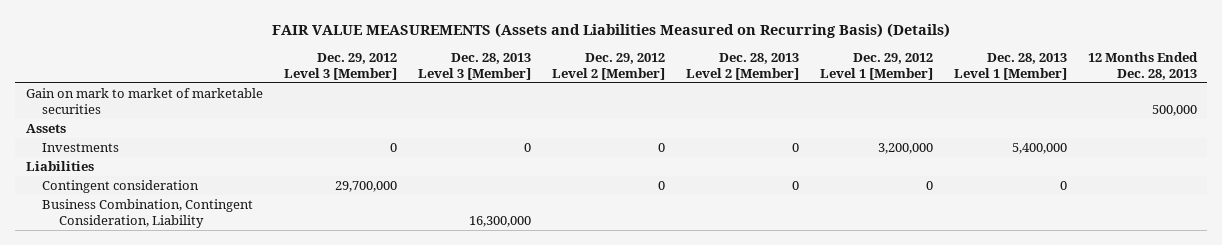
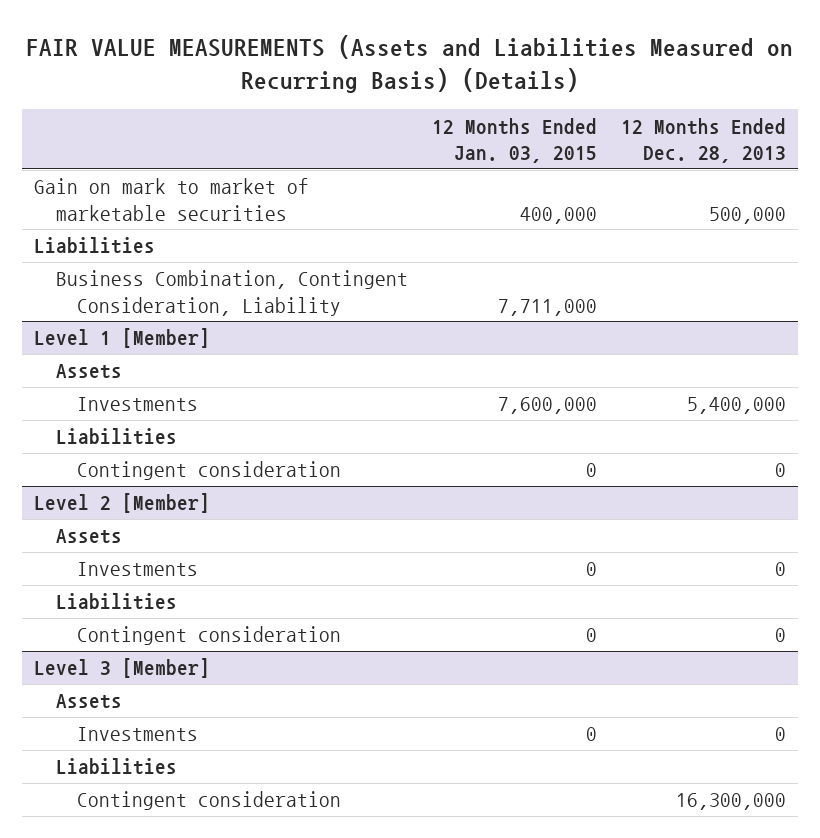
[283,52,397,80] Dec. 29, 2012 Level 3 [Member] -> none
[417,52,531,80] Dec. 28, 2013 Level 3 [Member] -> none
[551,52,665,80] Dec. 29, 2012 Level 2 [Member] -> none
[685,52,799,80] Dec. 28, 2013 Level 2 [Member] -> none
[819,52,933,80] Dec. 29, 2012 Level 1 [Member] -> none
[953,52,1067,80] Dec. 28, 2013 Level 1 [Member] -> none
none -> [431,117,597,163] 12 Months Ended Jan. 03, 2015
[25,124,66,134] Assets -> none
[42,143,120,153] Investments -> none
[42,180,200,194] Contingent consideration -> none
none -> [34,328,211,349] Level 1 [Member]
none -> [55,364,122,380] Assets
none -> [76,397,198,412] Investments
none -> [55,428,177,446] Liabilities
none -> [76,461,341,481] Contingent consideration
none -> [34,493,211,514] Level 2 [Member]
none -> [55,529,122,545] Assets
none -> [76,562,198,577] Investments
none -> [55,593,177,611] Liabilities
none -> [76,626,341,646] Contingent consideration
none -> [34,658,211,679] Level 3 [Member]
none -> [55,694,122,710] Assets
none -> [76,727,198,742] Investments
none -> [55,758,177,776] Liabilities
none -> [76,791,341,811] Contingent consideration

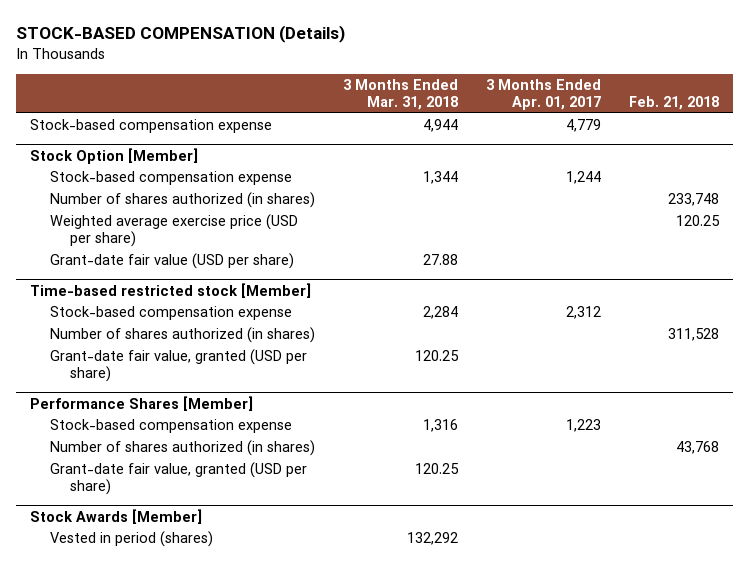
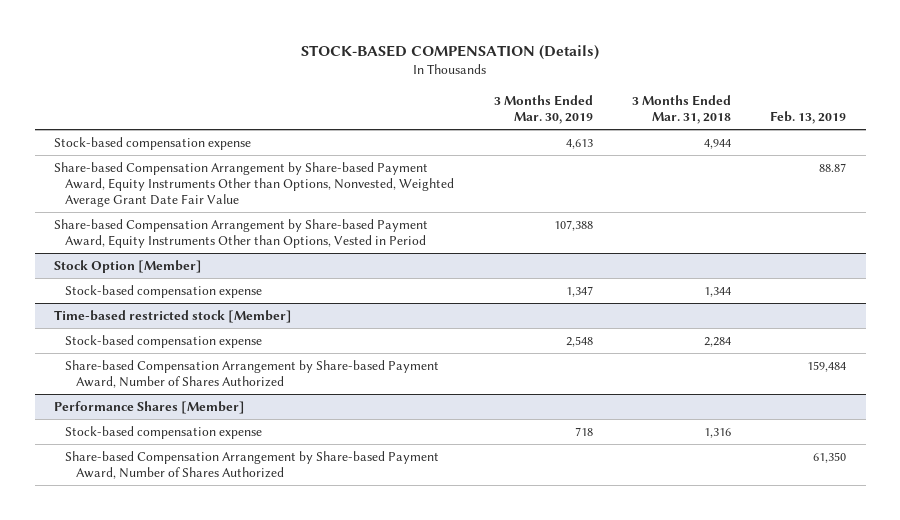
[486,78,602,110] 3 Months Ended Apr. 01, 2017 -> none
[628,95,719,110] Feb. 21, 2018 -> none
none -> [493,94,593,124] 3 Months Ended Mar. 30, 2019
none -> [769,110,846,124] Feb. 13, 2019
none -> [54,162,455,208] Share-based Compensation Arrangement by Share-based Payment Award, Equity Instruments Other than Options, Nonvested, Weighted Average Grant Date Fair Value
none -> [54,219,429,249] Share-based Compensation Arrangement by Share-based Payment Award, Equity Instruments Other than Options, Vested in Period
[50,192,316,209] Number of shares authorized (in shares) -> none
[50,214,299,248] Weighted average exercise price (USD per share) -> none
[50,253,295,270] Grant-date fair value (USD per share) -> none
[50,349,308,383] Grant-date fair value, granted (USD per share) -> none
[50,327,316,344] Number of shares authorized (in shares) -> [65,360,440,389] Share-based Compensation Arrangement by Share-based Payment Award, Number of Shares Authorized
[50,462,308,496] Grant-date fair value, granted (USD per share) -> none
[30,508,203,524] Stock Awards [Member] -> none
[50,531,214,548] Vested in period (shares) -> none
[50,440,316,457] Number of shares authorized (in shares) -> [65,451,440,480] Share-based Compensation Arrangement by Share-based Payment Award, Number of Shares Authorized

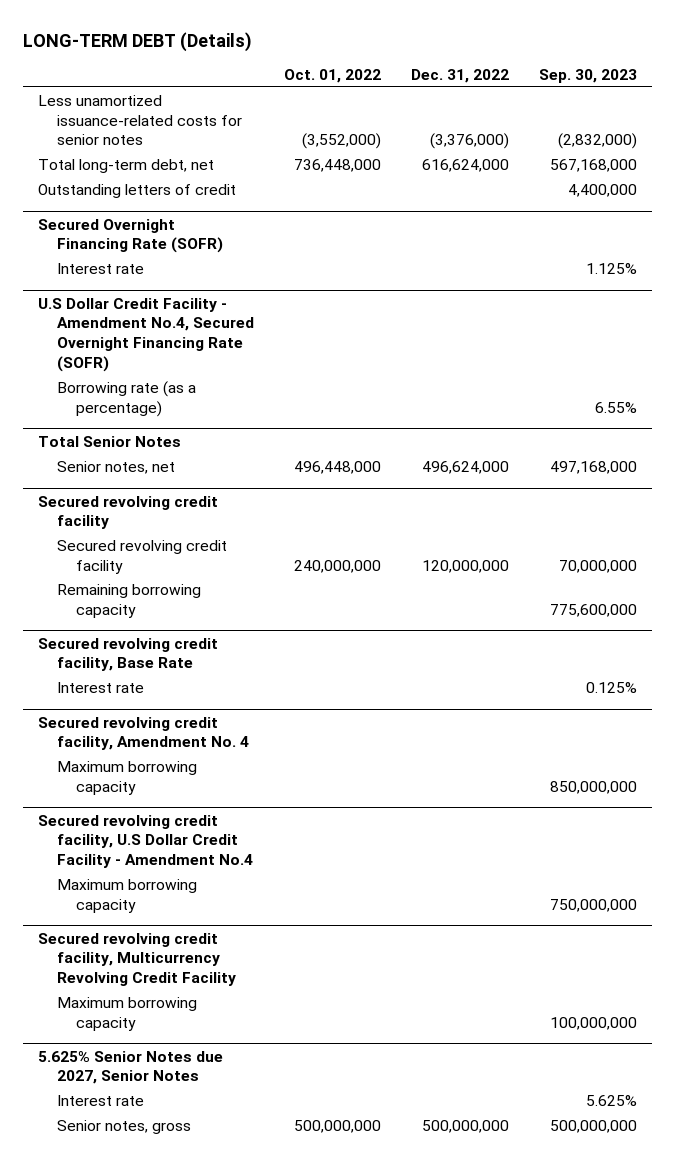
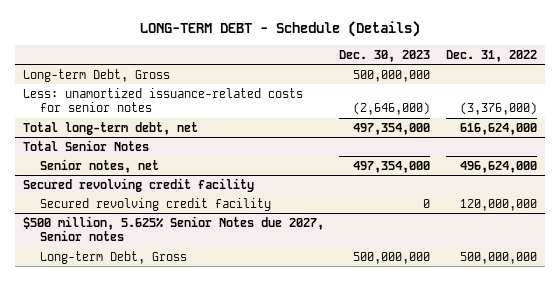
[22,31,252,52] LONG-TERM DEBT (Details) -> [139,21,420,38] LONG-TERM DEBT - Schedule (Details)
[283,69,381,84] Oct. 01, 2022 -> none
[539,69,638,84] Sep. 30, 2023 -> none
none -> [339,49,431,62] Dec. 30, 2023
none -> [22,68,170,82] Long-term Debt, Gross
[37,94,242,146] Less unamortized issuance-related costs for senior notes -> [22,87,303,113] Less: unamortized issuance-related costs for senior notes
[37,183,236,198] Outstanding letters of credit -> none
[37,218,223,254] Secured Overnight Financing Rate (SOFR) -> none
[56,262,144,274] Interest rate -> none
[37,297,254,373] U.S Dollar Credit Facility - Amendment No.4, Secured Overnight Financing Rate (SOFR) -> none
[56,380,196,417] Borrowing rate (as a percentage) -> none
[56,583,201,618] Remaining borrowing capacity -> none
[37,637,218,672] Secured revolving credit facility, Base Rate -> none
[56,681,144,693] Interest rate -> none
[37,716,249,751] Secured revolving credit facility, Amendment No. 4 -> none
[56,760,197,795] Maximum borrowing capacity -> none
[37,814,253,869] Secured revolving credit facility, U.S Dollar Credit Facility - Amendment No.4 -> none
[56,878,197,913] Maximum borrowing capacity -> none
[37,932,236,987] Secured revolving credit facility, Multicurrency Revolving Credit Facility -> none
[56,996,197,1031] Maximum borrowing capacity -> none
[56,1094,144,1106] Interest rate -> none
[37,1050,223,1085] 5.625% Senior Notes due 2027, Senior Notes -> [22,215,324,242] $500 million, 5.625% Senior Notes due 2027, Senior notes
[56,1119,191,1134] Senior notes, gross -> [39,250,187,264] Long-term Debt, Gross

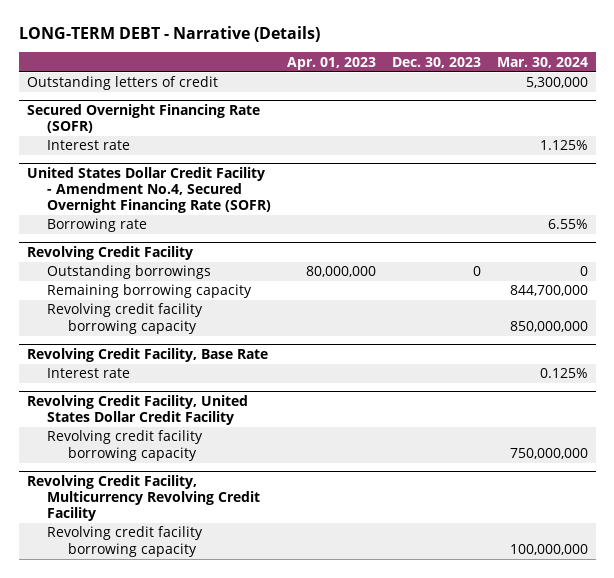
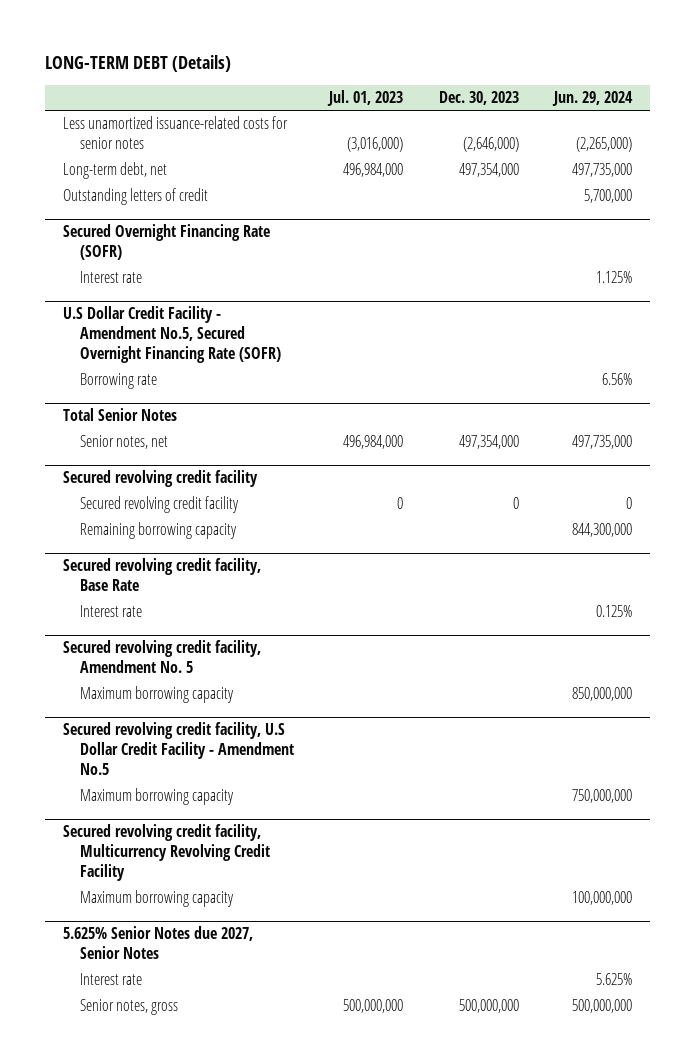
[18,26,320,43] LONG-TERM DEBT - Narrative (Details) -> [45,55,232,73] LONG-TERM DEBT (Details)
[287,56,377,70] Apr. 01, 2023 -> none
[496,56,588,68] Mar. 30, 2024 -> none
none -> [327,90,404,107] Jul. 01, 2023
none -> [552,91,634,107] Jun. 29, 2024
none -> [62,116,288,150] Less unamortized issuance-related costs for senior notes
none -> [62,162,167,180] Long-term debt, net
[26,166,272,213] United States Dollar Credit Facility - Amendment No.4, Secured Overnight Financing Rate (SOFR) -> [62,306,281,364] U.S Dollar Credit Facility - Amendment No.5, Secured Overnight Financing Rate (SOFR)
none -> [62,408,177,422] Total Senior Notes
none -> [79,435,168,450] Senior notes, net
[26,245,193,260] Revolving Credit Facility -> [62,470,258,488] Secured revolving credit facility
[47,265,212,280] Outstanding borrowings -> [79,496,239,514] Secured revolving credit facility
[47,303,204,334] Revolving credit facility borrowing capacity -> none
[26,347,268,362] Revolving Credit Facility, Base Rate -> [62,558,261,592] Secured revolving credit facility, Base Rate
[26,394,248,425] Revolving Credit Facility, United States Dollar Credit Facility -> none
[47,430,204,461] Revolving credit facility borrowing capacity -> none
none -> [62,640,261,674] Secured revolving credit facility, Amendment No. 5
none -> [79,686,234,704] Maximum borrowing capacity
none -> [62,722,294,776] Secured revolving credit facility, U.S Dollar Credit Facility - Amendment No.5
none -> [79,788,234,806] Maximum borrowing capacity
[26,474,261,521] Revolving Credit Facility, Multicurrency Revolving Credit Facility -> [62,824,270,882] Secured revolving credit facility, Multicurrency Revolving Credit Facility
[47,526,204,557] Revolving credit facility borrowing capacity -> [79,890,234,908] Maximum borrowing capacity
none -> [62,926,253,960] 5.625% Senior Notes due 2027, Senior Notes
none -> [79,973,142,986] Interest rate
none -> [79,999,178,1016] Senior notes, gross

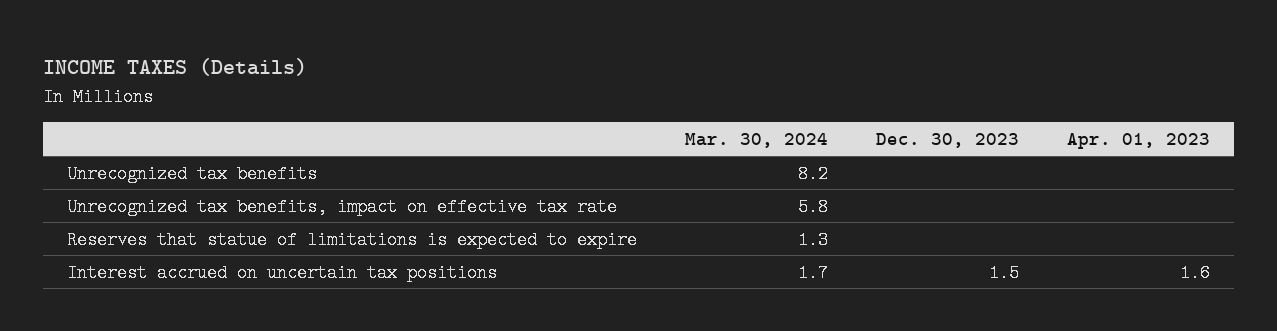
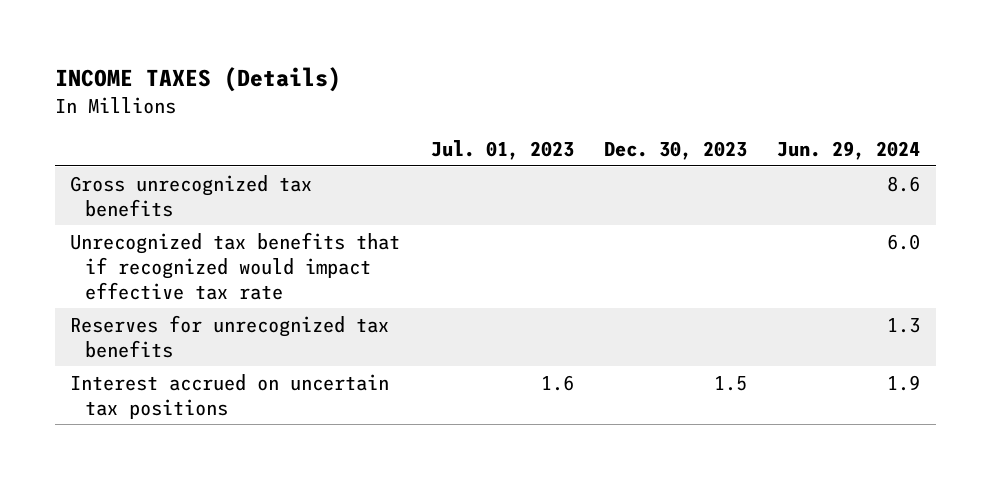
[685,132,829,148] Mar. 30, 2024 -> none
[1067,132,1211,149] Apr. 01, 2023 -> none
none -> [430,140,574,161] Jul. 01, 2023
none -> [777,141,921,161] Jun. 29, 2024
[67,164,318,183] Unrecognized tax benefits -> [70,174,313,217] Gross unrecognized tax benefits
[67,197,618,216] Unrecognized tax benefits, impact on effective tax rate -> [70,231,401,300] Unrecognized tax benefits that if recognized would impact effective tax rate
[67,230,638,249] Reserves that statue of limitations is expected to expire -> [70,314,390,358] Reserves for unrecognized tax benefits

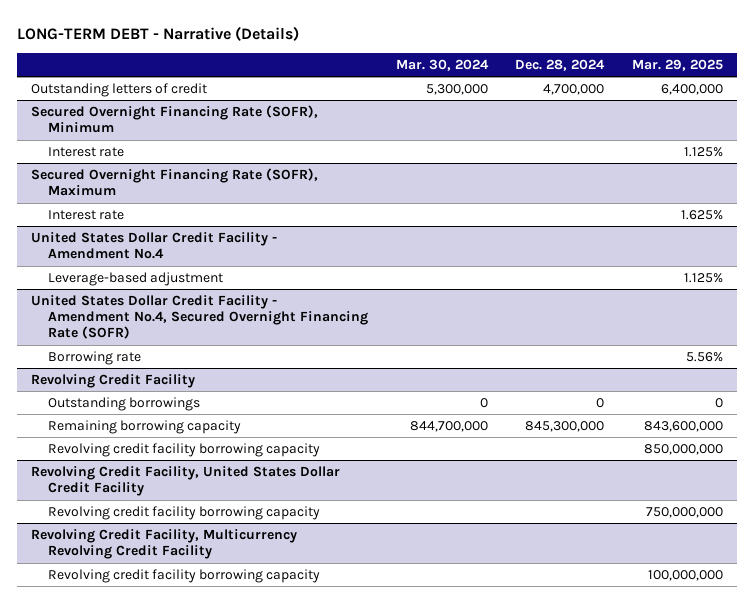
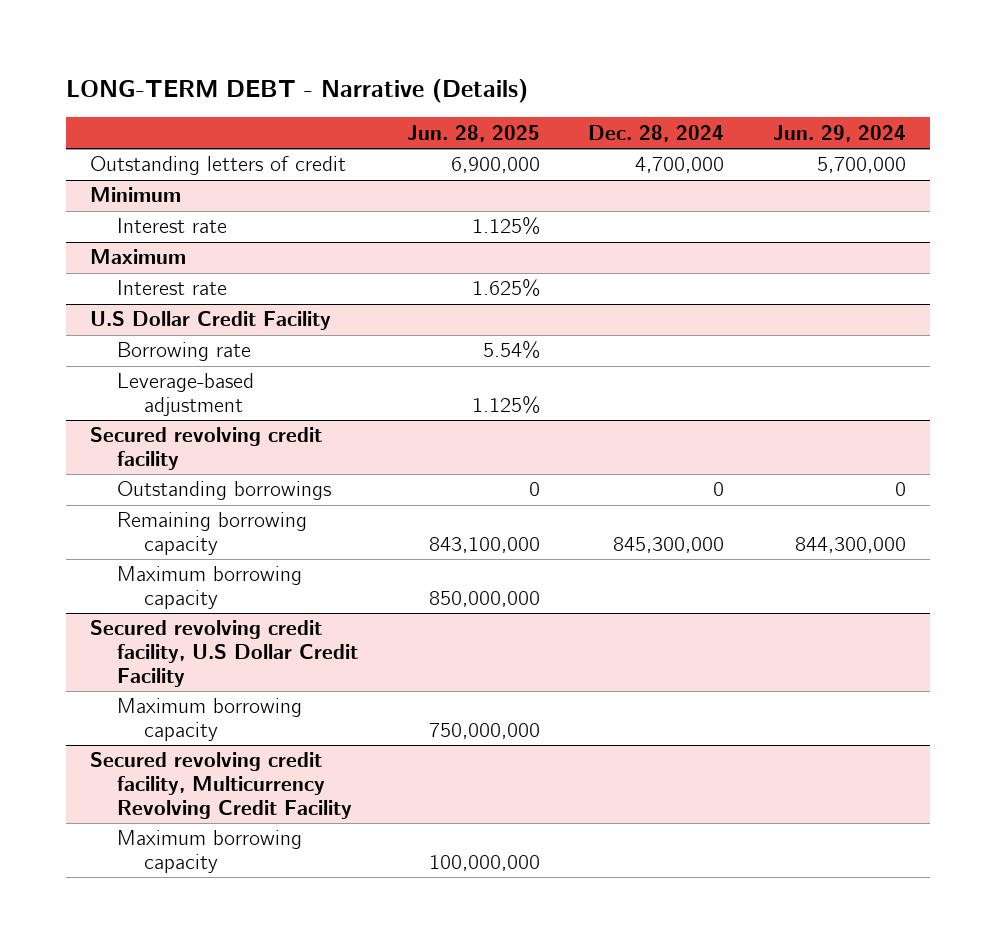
[395,58,489,71] Mar. 30, 2024 -> none
[632,58,724,71] Mar. 29, 2025 -> none
none -> [406,124,540,142] Jun. 28, 2025
none -> [772,124,906,142] Jun. 29, 2024
[30,105,318,134] Secured Overnight Financing Rate (SOFR), Minimum -> [89,187,181,203] Minimum
[30,168,318,197] Secured Overnight Financing Rate (SOFR), Maximum -> [89,249,186,265] Maximum
[30,232,277,260] United States Dollar Credit Facility - Amendment No.4 -> none
[47,272,223,287] Leverage-based adjustment -> none
[30,295,368,340] United States Dollar Credit Facility - Amendment No.4, Secured Overnight Financing Rate (SOFR) -> none
[47,351,141,366] Borrowing rate -> none
none -> [89,311,331,331] U.S Dollar Credit Facility
none -> [116,342,251,362] Borrowing rate
none -> [116,373,254,417] Leverage-based adjustment
[30,374,195,389] Revolving Credit Facility -> [89,427,322,471] Secured revolving credit facility
[30,466,340,497] Revolving Credit Facility, United States Dollar Credit Facility -> none
[47,506,320,521] Revolving credit facility borrowing capacity -> none
[47,443,320,458] Revolving credit facility borrowing capacity -> [116,566,302,610] Maximum borrowing capacity
none -> [89,620,358,687] Secured revolving credit facility, U.S Dollar Credit Facility
none -> [116,698,302,742] Maximum borrowing capacity
[30,529,297,560] Revolving Credit Facility, Multicurrency Revolving Credit Facility -> [89,752,352,819] Secured revolving credit facility, Multicurrency Revolving Credit Facility
[47,569,320,584] Revolving credit facility borrowing capacity -> [116,830,302,874] Maximum borrowing capacity

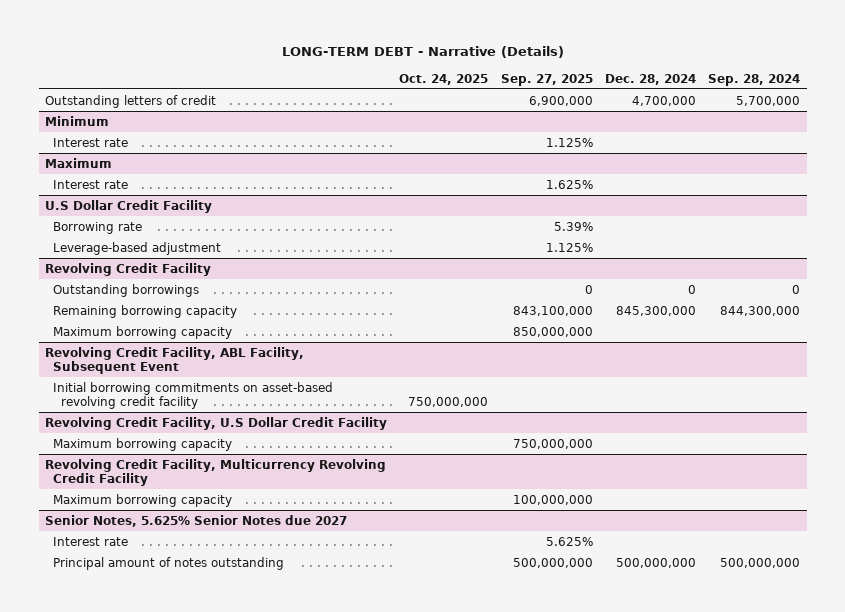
[406,124,540,142] Jun. 28, 2025 -> none
[772,124,906,142] Jun. 29, 2024 -> none
none -> [399,73,489,85] Oct. 24, 2025
none -> [500,73,593,86] Sep. 27, 2025
none -> [708,73,801,86] Sep. 28, 2024
[89,427,322,471] Secured revolving credit facility -> [44,262,211,276] Revolving Credit Facility
none -> [44,346,304,374] Revolving Credit Facility, ABL Facility, Subsequent Event
none -> [52,381,333,409] Initial borrowing commitments on asset-based revolving credit facility
[89,620,358,687] Secured revolving credit facility, U.S Dollar Credit Facility -> [44,416,387,430] Revolving Credit Facility, U.S Dollar Credit Facility
[89,752,352,819] Secured revolving credit facility, Multicurrency Revolving Credit Facility -> [44,458,386,486] Revolving Credit Facility, Multicurrency Revolving Credit Facility
none -> [44,514,347,527] Senior Notes, 5.625% Senior Notes due 2027
none -> [52,536,128,546] Interest rate
none -> [52,556,284,570] Principal amount of notes outstanding

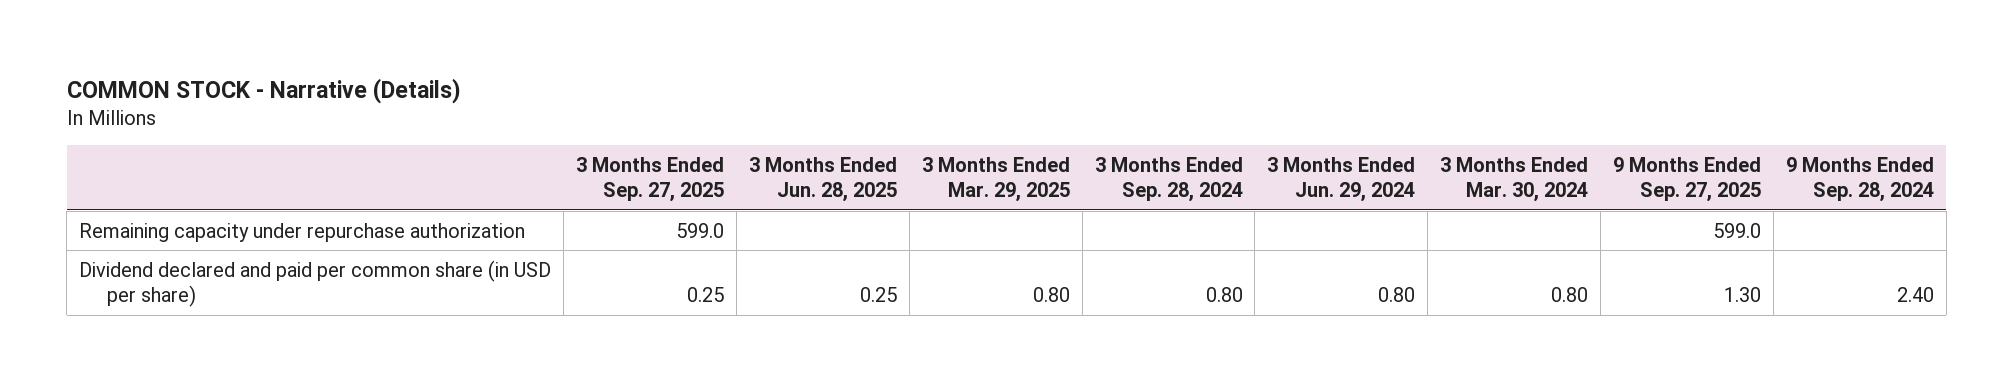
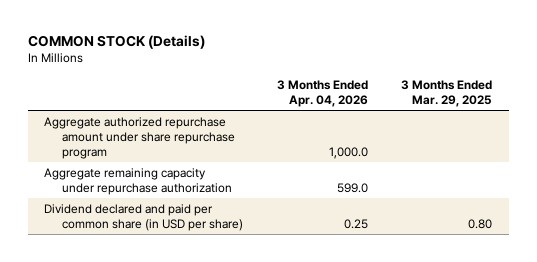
[66,77,461,104] COMMON STOCK - Narrative (Details) -> [27,35,205,50] COMMON STOCK (Details)
[575,156,724,203] 3 Months Ended Sep. 27, 2025 -> none
[748,156,897,203] 3 Months Ended Jun. 28, 2025 -> none
[1094,156,1243,203] 3 Months Ended Sep. 28, 2024 -> none
[1267,156,1416,203] 3 Months Ended Jun. 29, 2024 -> none
[1440,156,1589,203] 3 Months Ended Mar. 30, 2024 -> none
[1613,156,1762,203] 9 Months Ended Sep. 27, 2025 -> none
[1785,156,1934,203] 9 Months Ended Sep. 28, 2024 -> none
none -> [276,80,368,108] 3 Months Ended Apr. 04, 2026
none -> [44,116,235,160] Aggregate authorized repurchase amount under share repurchase program
[79,222,526,242] Remaining capacity under repurchase authorization -> [44,167,232,195] Aggregate remaining capacity under repurchase authorization

